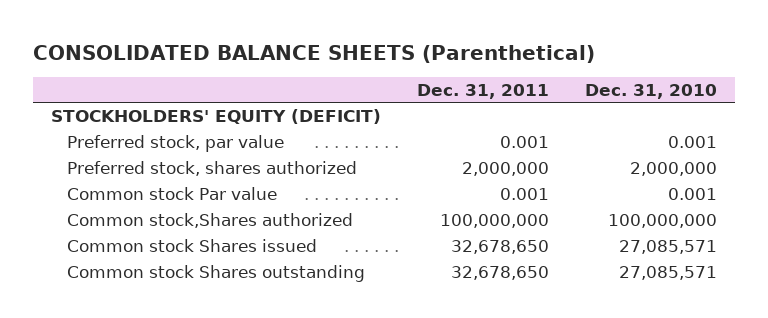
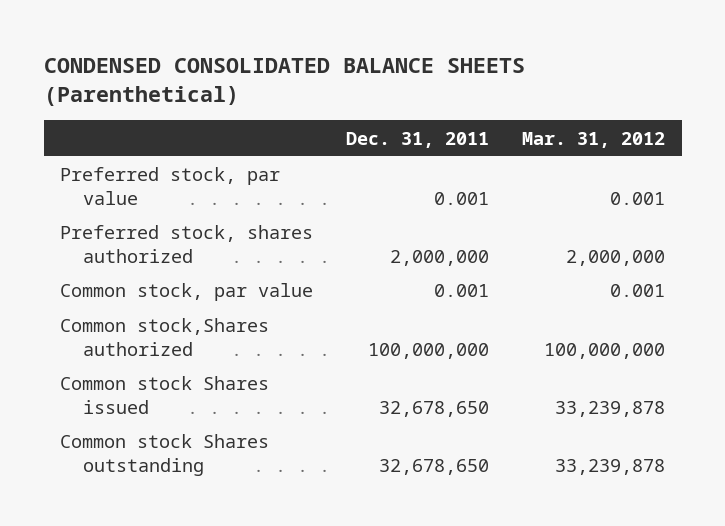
[33,44,596,63] CONSOLIDATED BALANCE SHEETS (Parenthetical) -> [43,57,525,106] CONDENSED CONSOLIDATED BALANCE SHEETS (Parenthetical)
[584,83,717,99] Dec. 31, 2010 -> none
none -> [522,131,666,148] Mar. 31, 2012
[51,109,382,125] STOCKHOLDERS' EQUITY (DEFICIT) -> none
[66,187,277,201] Common stock Par value -> [60,283,314,302] Common stock, par value

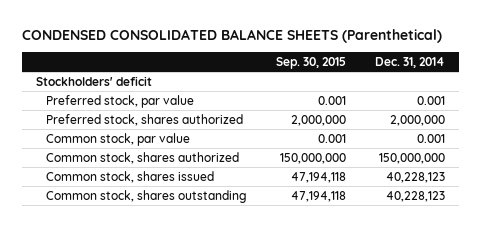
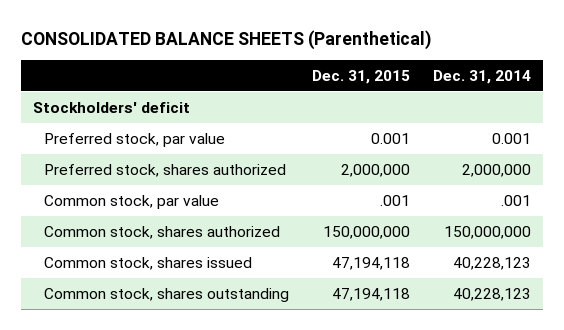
[21,29,442,44] CONDENSED CONSOLIDATED BALANCE SHEETS (Parenthetical) -> [21,29,432,50] CONSOLIDATED BALANCE SHEETS (Parenthetical)
[275,57,346,70] Sep. 30, 2015 -> none
none -> [312,69,411,84] Dec. 31, 2015
[416,133,445,143] 0.001 -> [501,194,532,206] .001

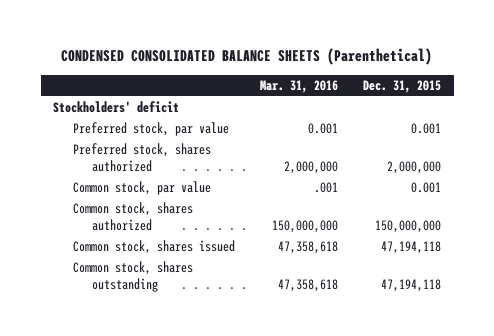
[21,29,432,50] CONSOLIDATED BALANCE SHEETS (Parenthetical) -> [61,48,433,66] CONDENSED CONSOLIDATED BALANCE SHEETS (Parenthetical)
[433,69,532,84] Dec. 31, 2014 -> none
none -> [259,79,338,93] Mar. 31, 2016
[380,194,411,206] .001 -> [411,182,442,194] 0.001

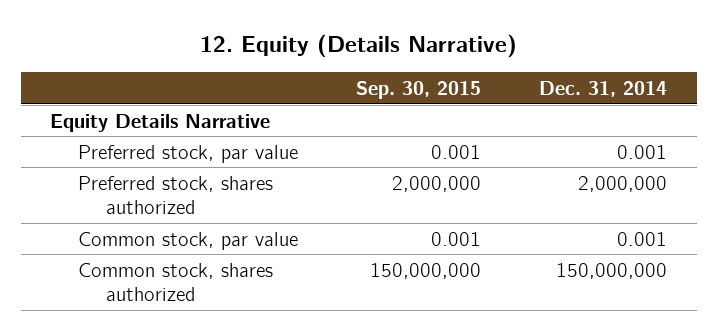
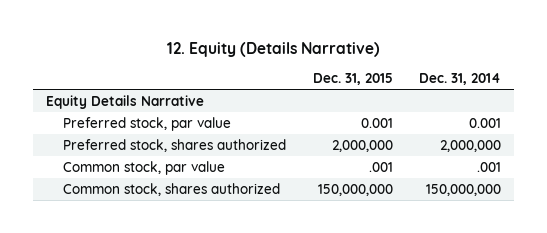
[356,80,482,99] Sep. 30, 2015 -> none
none -> [312,72,393,85] Dec. 31, 2015
[617,231,668,246] 0.001 -> [476,161,501,172] .001

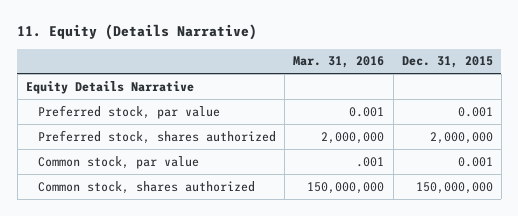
[166,41,380,57] 12. Equity (Details Narrative) -> [17,24,258,41] 11. Equity (Details Narrative)
[418,72,501,85] Dec. 31, 2014 -> none
none -> [293,56,385,69] Mar. 31, 2016
[368,161,393,172] .001 -> [457,156,493,167] 0.001

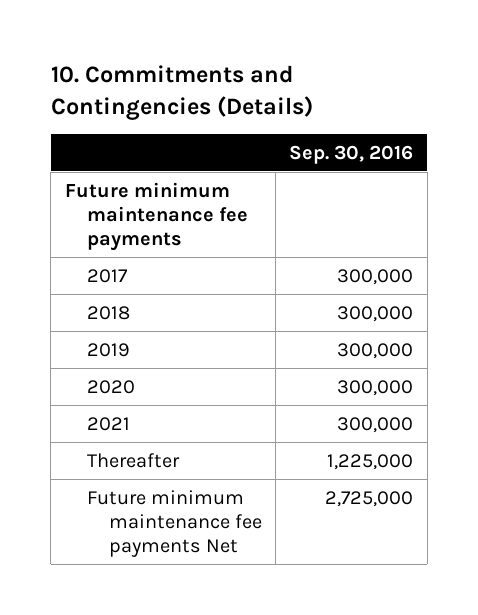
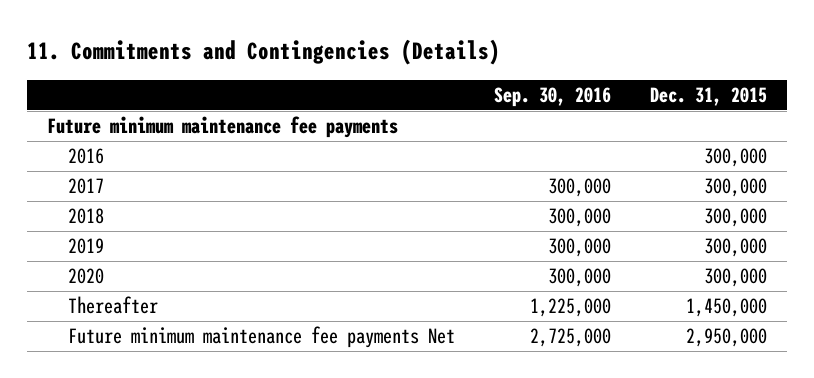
[50,65,313,120] 10. Commitments and Contingencies (Details) -> [27,39,501,66] 11. Commitments and Contingencies (Details)
none -> [650,87,768,107] Dec. 31, 2015
none -> [67,148,104,165] 2016
[86,416,130,431] 2021 -> none

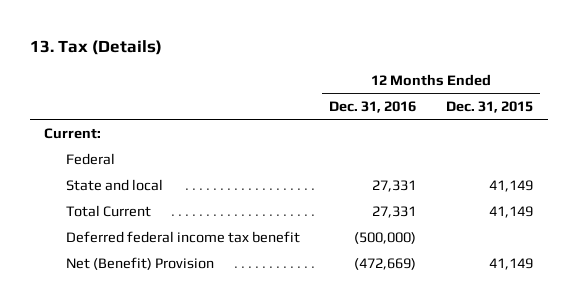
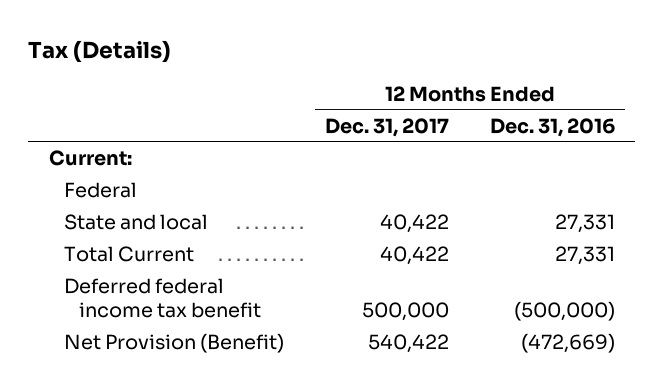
[29,40,162,56] 13. Tax (Details) -> [28,40,172,64] Tax (Details)
[445,101,533,114] Dec. 31, 2015 -> none
none -> [324,117,449,137] Dec. 31, 2017
[65,256,214,270] Net (Benefit) Provision -> [63,333,284,354] Net Provision (Benefit)

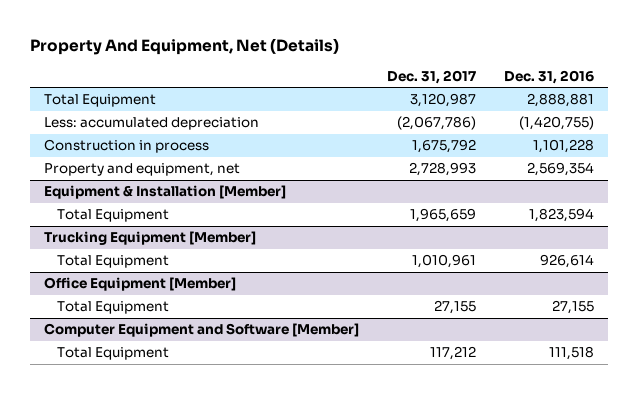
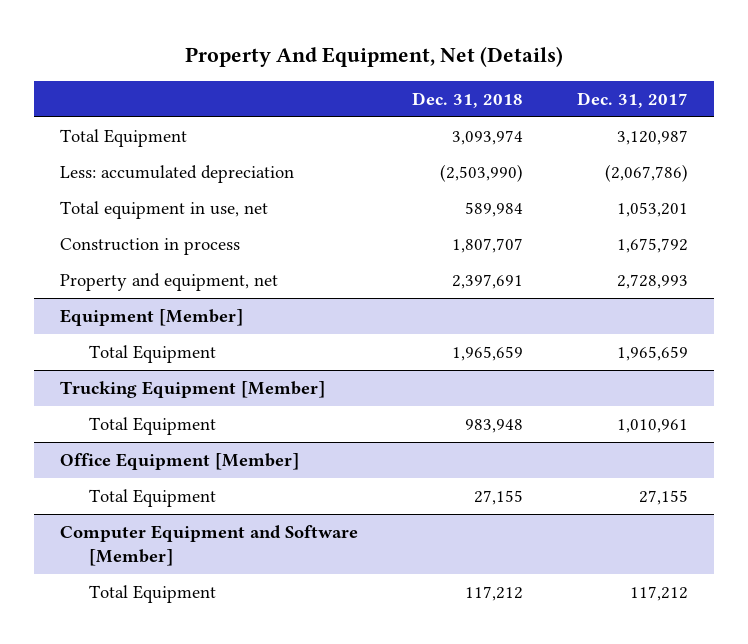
[503,69,594,84] Dec. 31, 2016 -> none
none -> [411,91,523,108] Dec. 31, 2018
none -> [60,201,269,220] Total equipment in use, net
[44,185,287,200] Equipment & Installation [Member] -> [60,309,244,327] Equipment [Member]

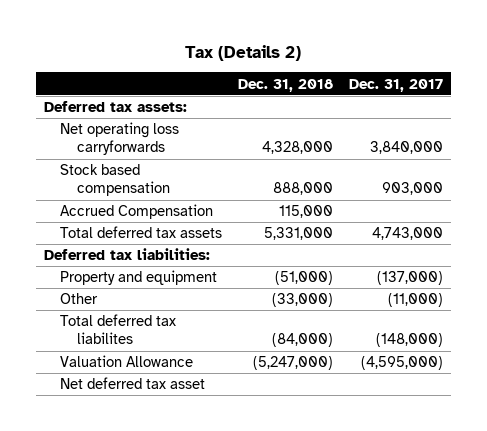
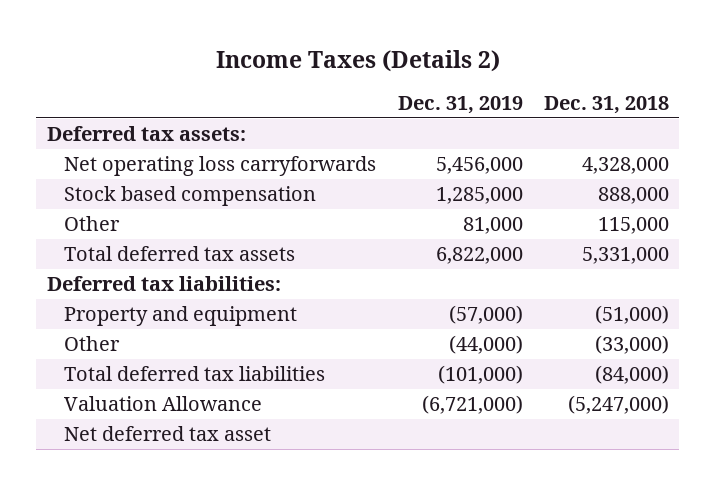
[185,45,302,62] Tax (Details 2) -> [215,49,500,72] Income Taxes (Details 2)
[348,78,443,92] Dec. 31, 2017 -> none
none -> [397,96,523,115] Dec. 31, 2019
[60,204,214,220] Accrued Compensation -> [64,216,121,232] Other
[60,314,177,345] Total deferred tax liabilites -> [64,366,326,382] Total deferred tax liabilities

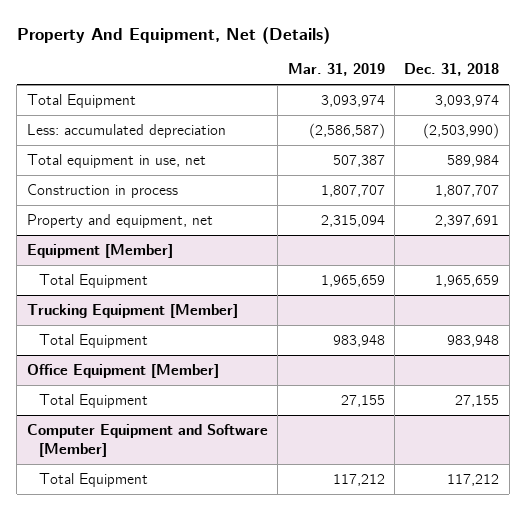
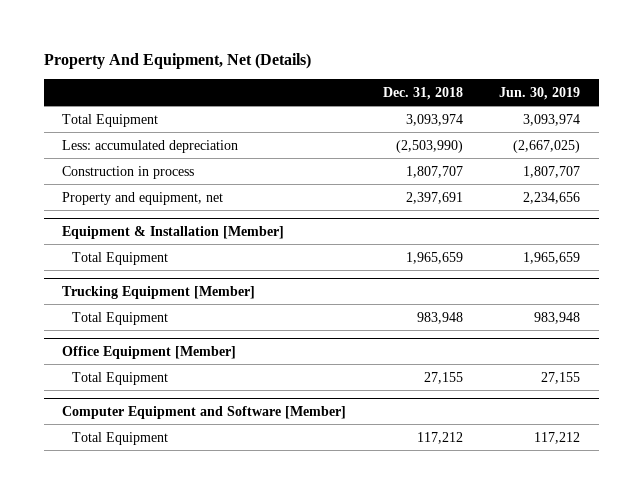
[287,63,385,77] Mar. 31, 2019 -> none
none -> [499,86,581,100] Jun. 30, 2019
[26,153,206,168] Total equipment in use, net -> none
[26,243,173,258] Equipment [Member] -> [62,225,285,239] Equipment & Installation [Member]

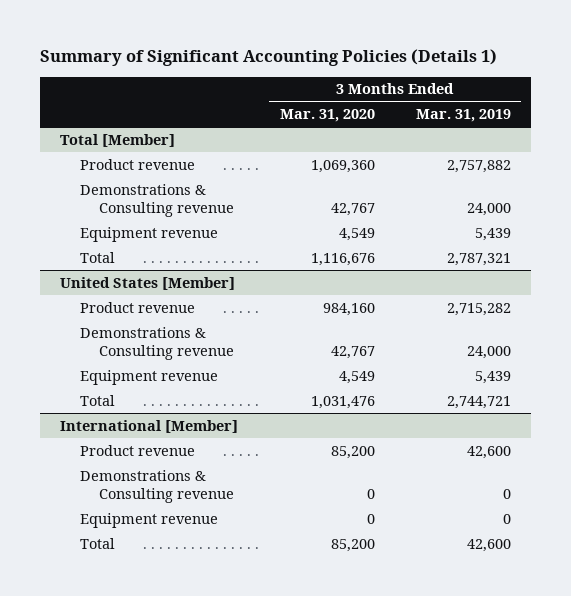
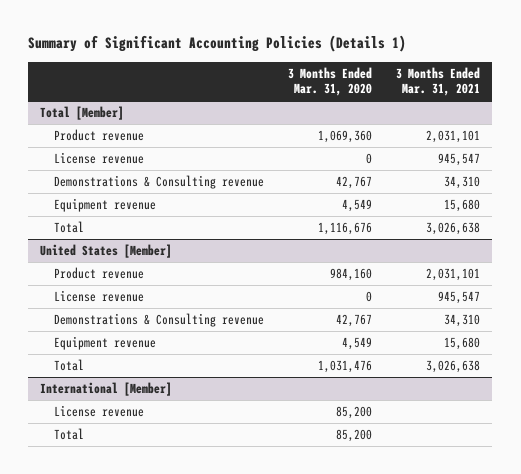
[415,109,511,123] Mar. 31, 2019 -> none
none -> [396,66,481,97] 3 Months Ended Mar. 31, 2021
none -> [53,152,144,165] License revenue
none -> [53,290,144,303] License revenue
[79,469,234,503] Demonstrations & Consulting revenue -> none
[79,512,218,528] Equipment revenue -> none
[79,444,195,456] Product revenue -> [53,405,144,418] License revenue

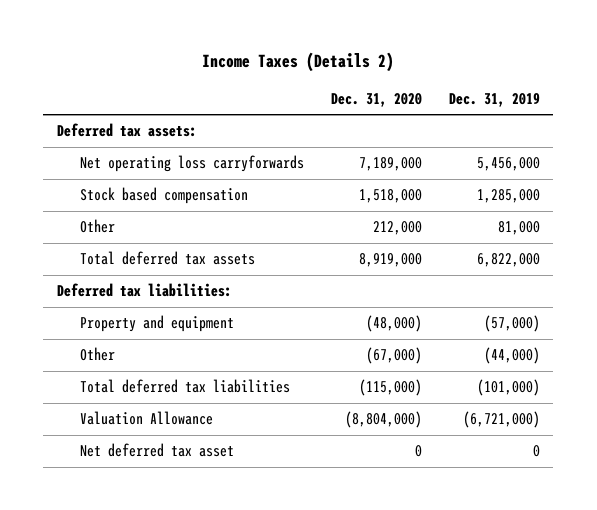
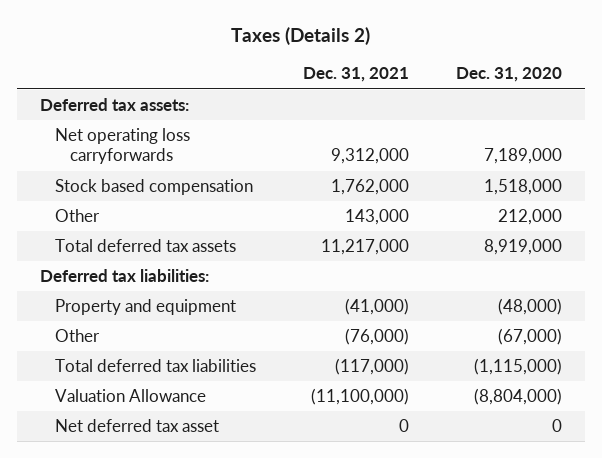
[202,52,395,73] Income Taxes (Details 2) -> [231,27,371,46] Taxes (Details 2)
[448,92,540,107] Dec. 31, 2019 -> none
none -> [303,67,410,83] Dec. 31, 2021
[358,379,422,397] (115,000) -> [473,357,562,375] (1,115,000)

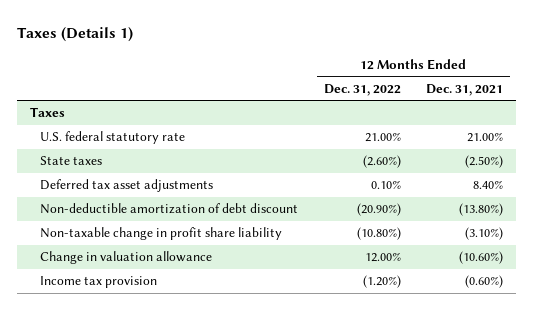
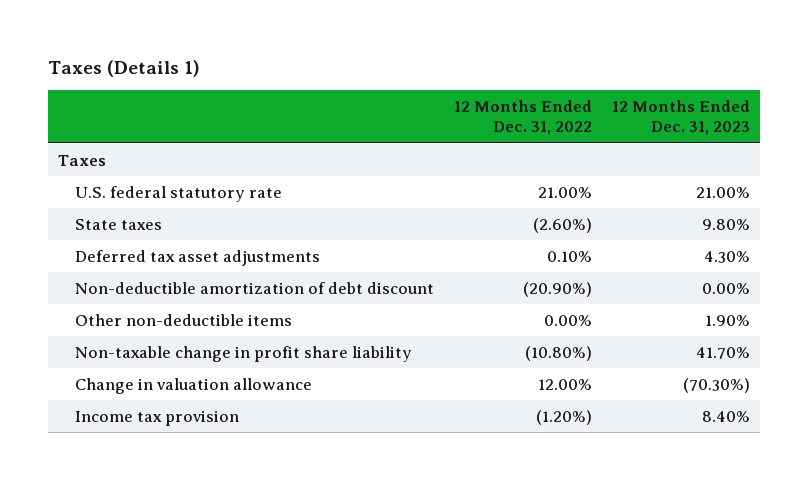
[426,83,504,96] Dec. 31, 2021 -> none
none -> [611,99,750,136] 12 Months Ended Dec. 31, 2023
none -> [75,313,293,326] Other non-deductible items

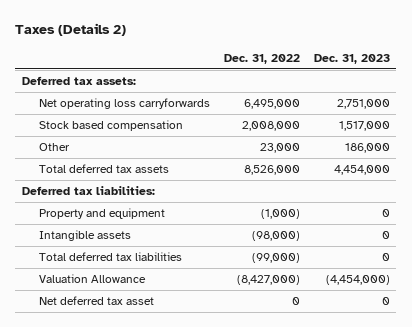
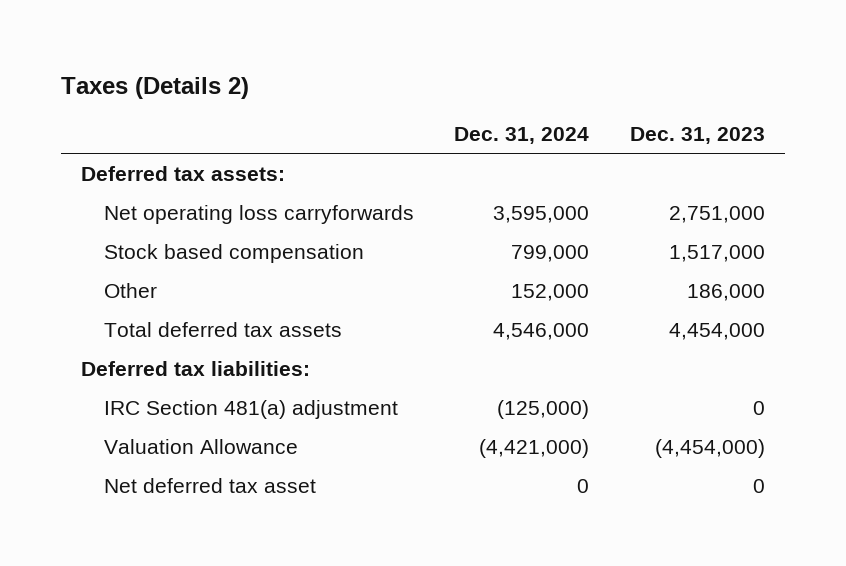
[223,53,300,64] Dec. 31, 2022 -> none
none -> [454,126,590,144] Dec. 31, 2024
[39,208,166,220] Property and equipment -> none
[39,230,132,242] Intangible assets -> none
[39,252,183,262] Total deferred tax liabilities -> none
none -> [104,399,399,419] IRC Section 481(a) adjustment

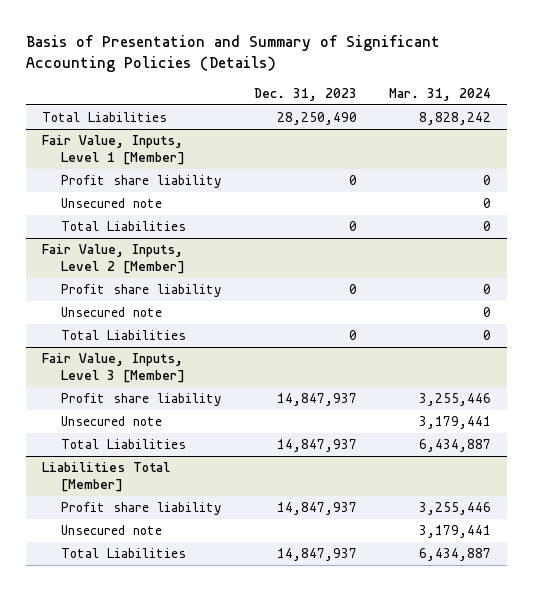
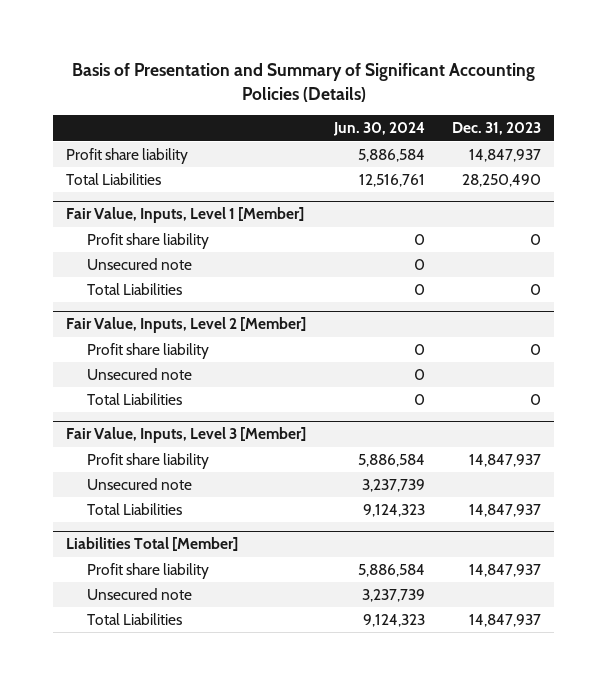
[389,87,492,101] Mar. 31, 2024 -> none
none -> [332,122,425,137] Jun. 30, 2024
none -> [66,148,189,165] Profit share liability

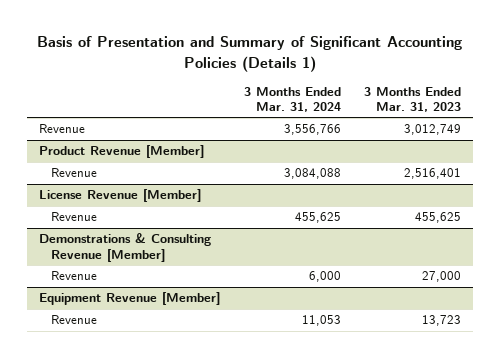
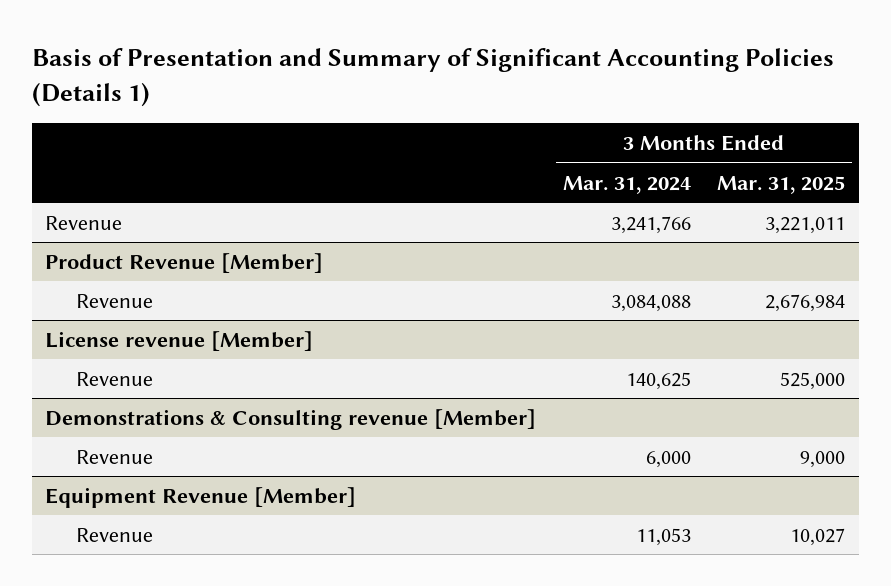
[364,86,462,113] 3 Months Ended Mar. 31, 2023 -> none
none -> [717,175,846,194] Mar. 31, 2025
[283,124,341,136] 3,556,766 -> [610,215,691,234] 3,241,766
[39,189,202,203] License Revenue [Member] -> [45,330,314,351] License revenue [Member]
[294,212,341,224] 455,625 -> [625,371,691,390] 140,625
[39,233,212,262] Demonstrations & Consulting Revenue [Member] -> [45,408,537,430] Demonstrations & Consulting revenue [Member]

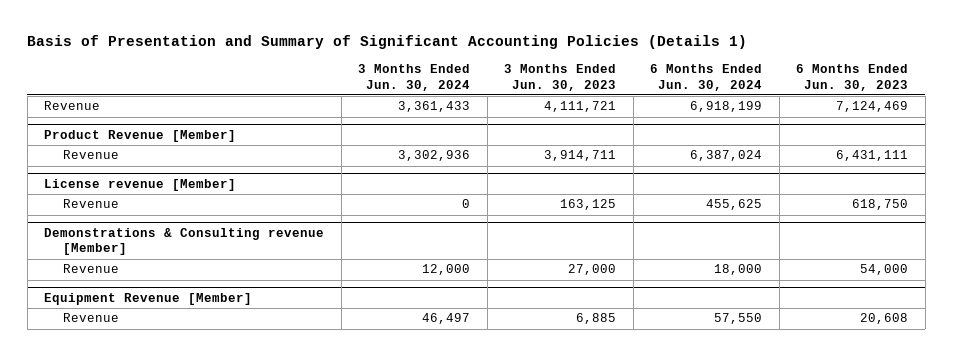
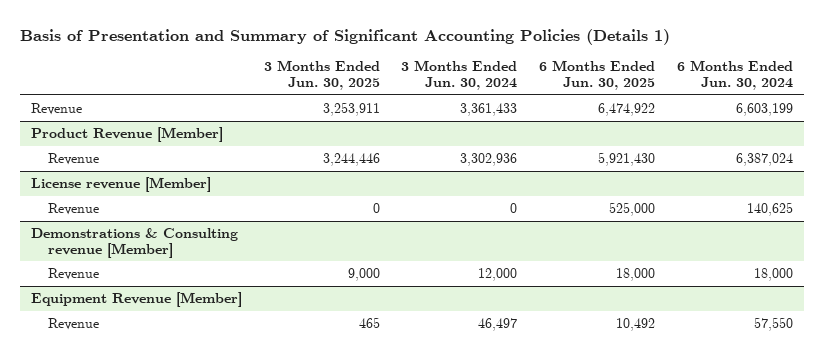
[504,64,617,91] 3 Months Ended Jun. 30, 2023 -> none
[796,64,909,91] 6 Months Ended Jun. 30, 2023 -> none
none -> [263,60,380,91] 3 Months Ended Jun. 30, 2025
none -> [539,60,656,91] 6 Months Ended Jun. 30, 2025
[690,101,763,113] 6,918,199 -> [735,102,793,116] 6,603,199
[706,199,763,211] 455,625 -> [746,201,793,216] 140,625

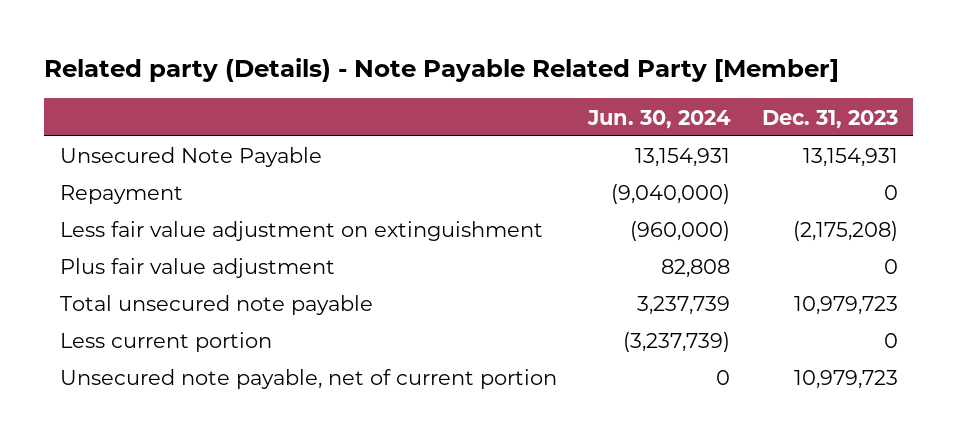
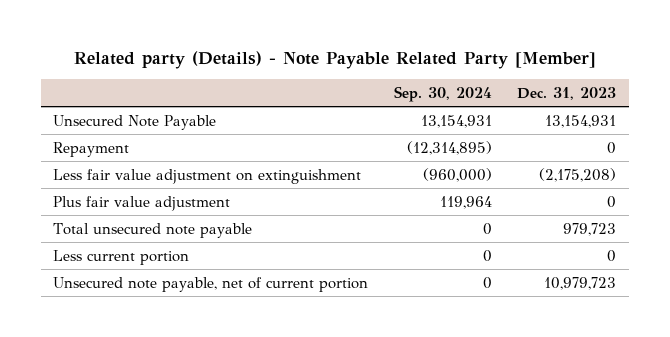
[587,109,732,129] Jun. 30, 2024 -> none
none -> [393,85,492,102] Sep. 30, 2024
[793,296,898,316] 10,979,723 -> [563,222,617,236] 979,723

